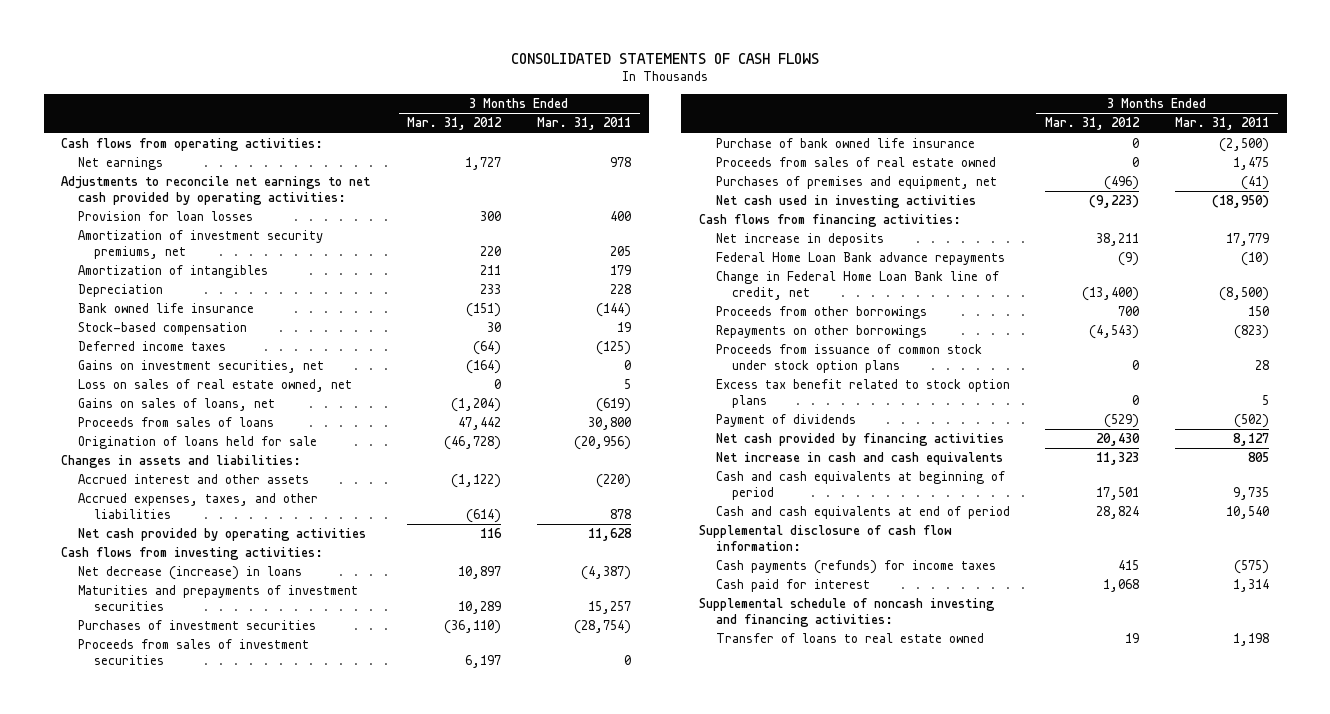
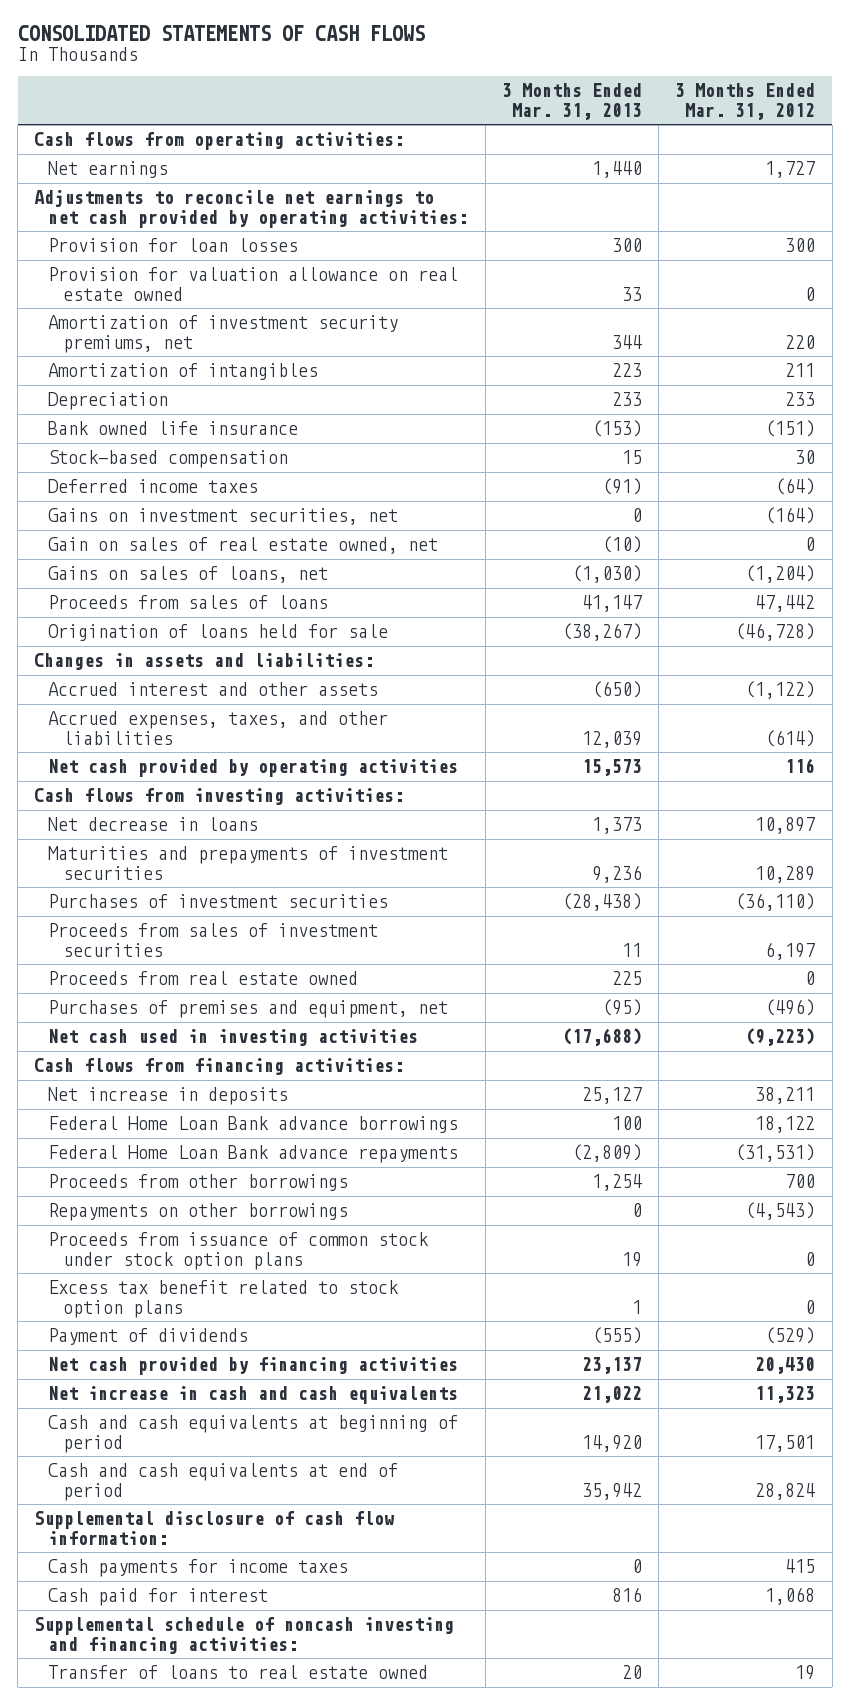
[537,117,632,131] Mar. 31, 2011 -> none
none -> [501,83,642,120] 3 Months Ended Mar. 31, 2013
none -> [48,267,459,301] Provision for valuation allowance on real estate owned
[77,379,352,393] Loss on sales of real estate owned, net -> [48,537,439,555] Gain on sales of real estate owned, net
[77,566,302,581] Net decrease (increase) in loans -> [48,817,259,832] Net decrease in loans
[715,138,975,149] Purchase of bank owned life insurance -> none
[715,157,996,168] Proceeds from sales of real estate owned -> [48,971,359,986] Proceeds from real estate owned
[715,271,999,301] Change in Federal Home Loan Bank line of credit, net -> none
none -> [48,1116,459,1134] Federal Home Loan Bank advance borrowings
[1118,252,1140,267] (9) -> [735,1144,816,1163] (31,531)
[715,560,996,575] Cash payments (refunds) for income taxes -> [48,1559,349,1578] Cash payments for income taxes

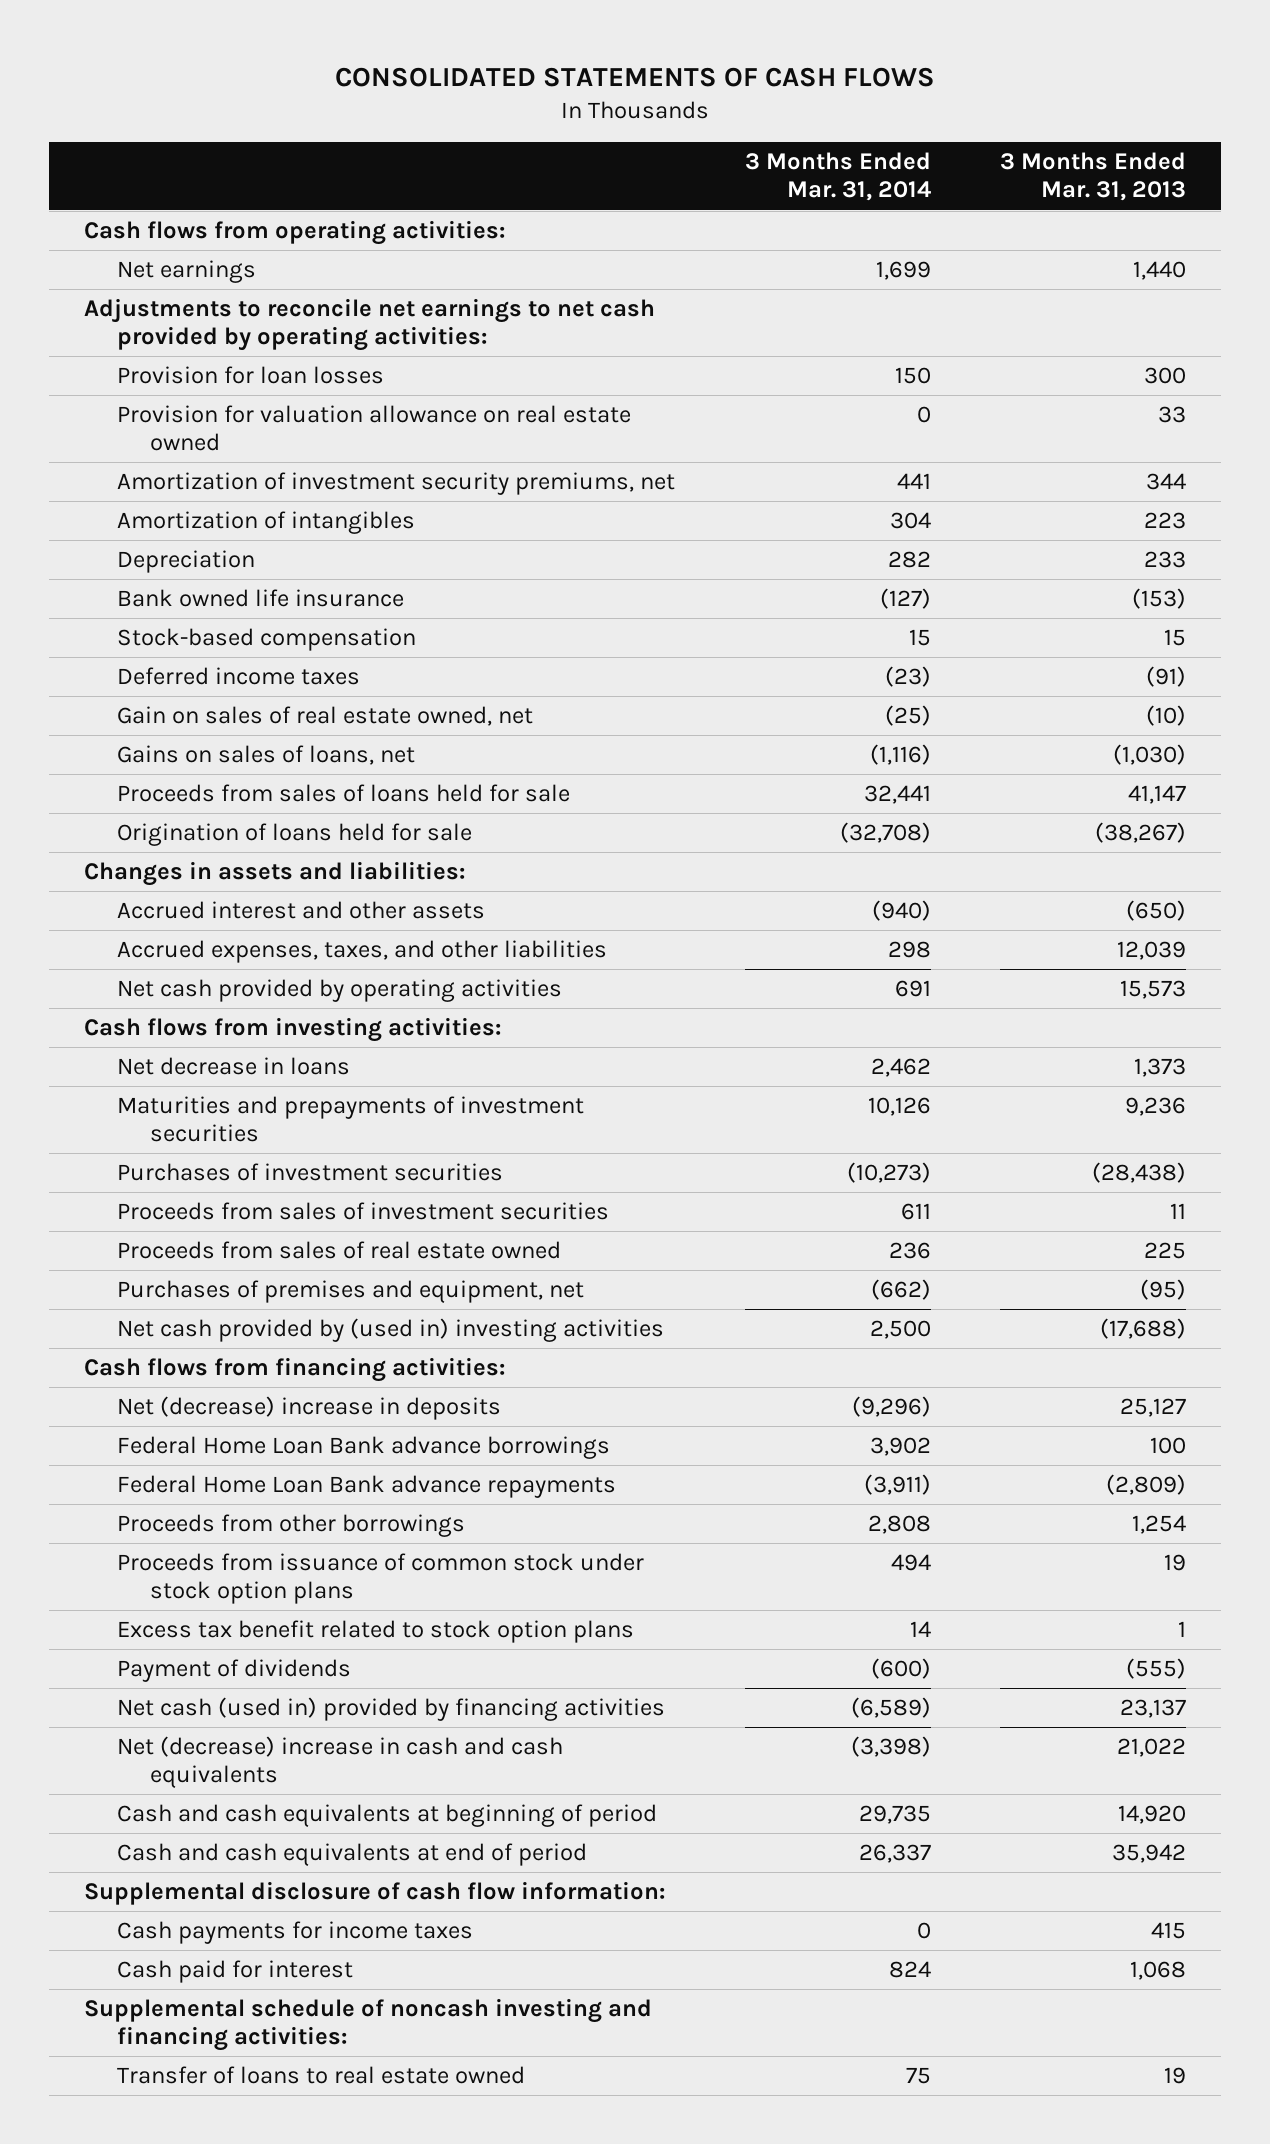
[675,83,816,120] 3 Months Ended Mar. 31, 2012 -> none
none -> [744,152,931,202] 3 Months Ended Mar. 31, 2014
[48,508,399,526] Gains on investment securities, net -> none
[48,595,329,610] Proceeds from sales of loans -> [117,784,571,803] Proceeds from sales of loans held for sale
[48,971,359,986] Proceeds from real estate owned -> [117,1241,562,1260] Proceeds from sales of real estate owned
[48,1029,419,1047] Net cash used in investing activities -> [117,1318,665,1343] Net cash provided by (used in) investing activities
[48,1087,289,1106] Net increase in deposits -> [117,1396,502,1421] Net (decrease) increase in deposits
[48,1203,349,1222] Repayments on other borrowings -> none
[48,1357,459,1376] Net cash provided by financing activities -> [117,1697,666,1722] Net cash (used in) provided by financing activities
[48,1386,459,1405] Net increase in cash and cash equivalents -> [117,1736,564,1789] Net (decrease) increase in cash and cash equivalents
[631,1559,642,1574] 0 -> [1151,1922,1187,1940] 415
[611,1587,642,1603] 816 -> [1130,1961,1187,1981] 1,068
[621,1665,642,1680] 20 -> [1164,2067,1187,2085] 19

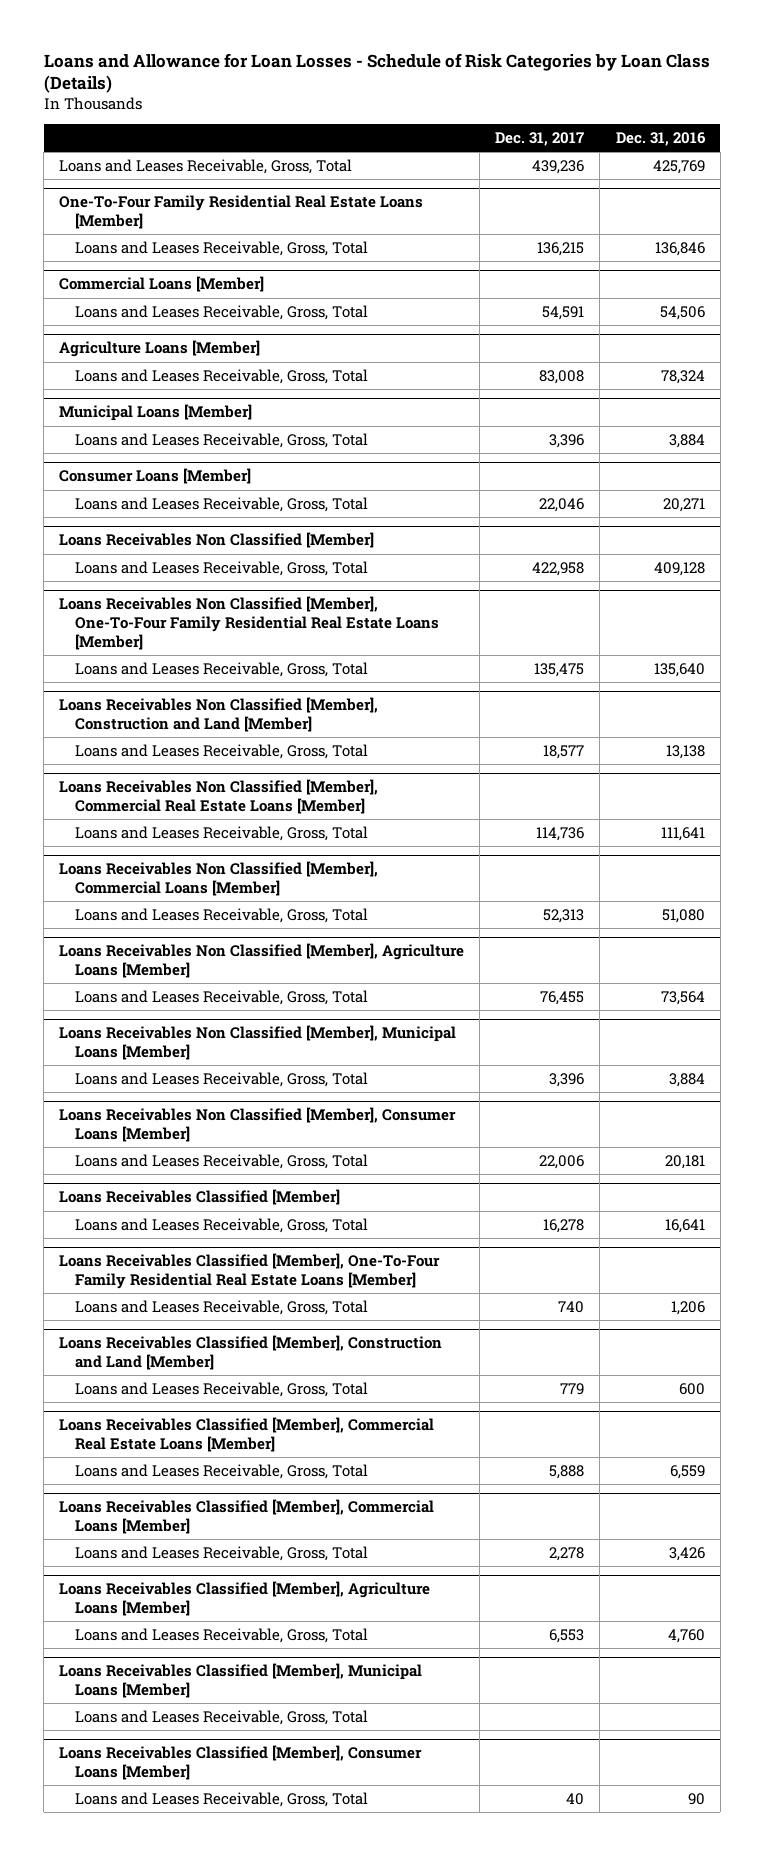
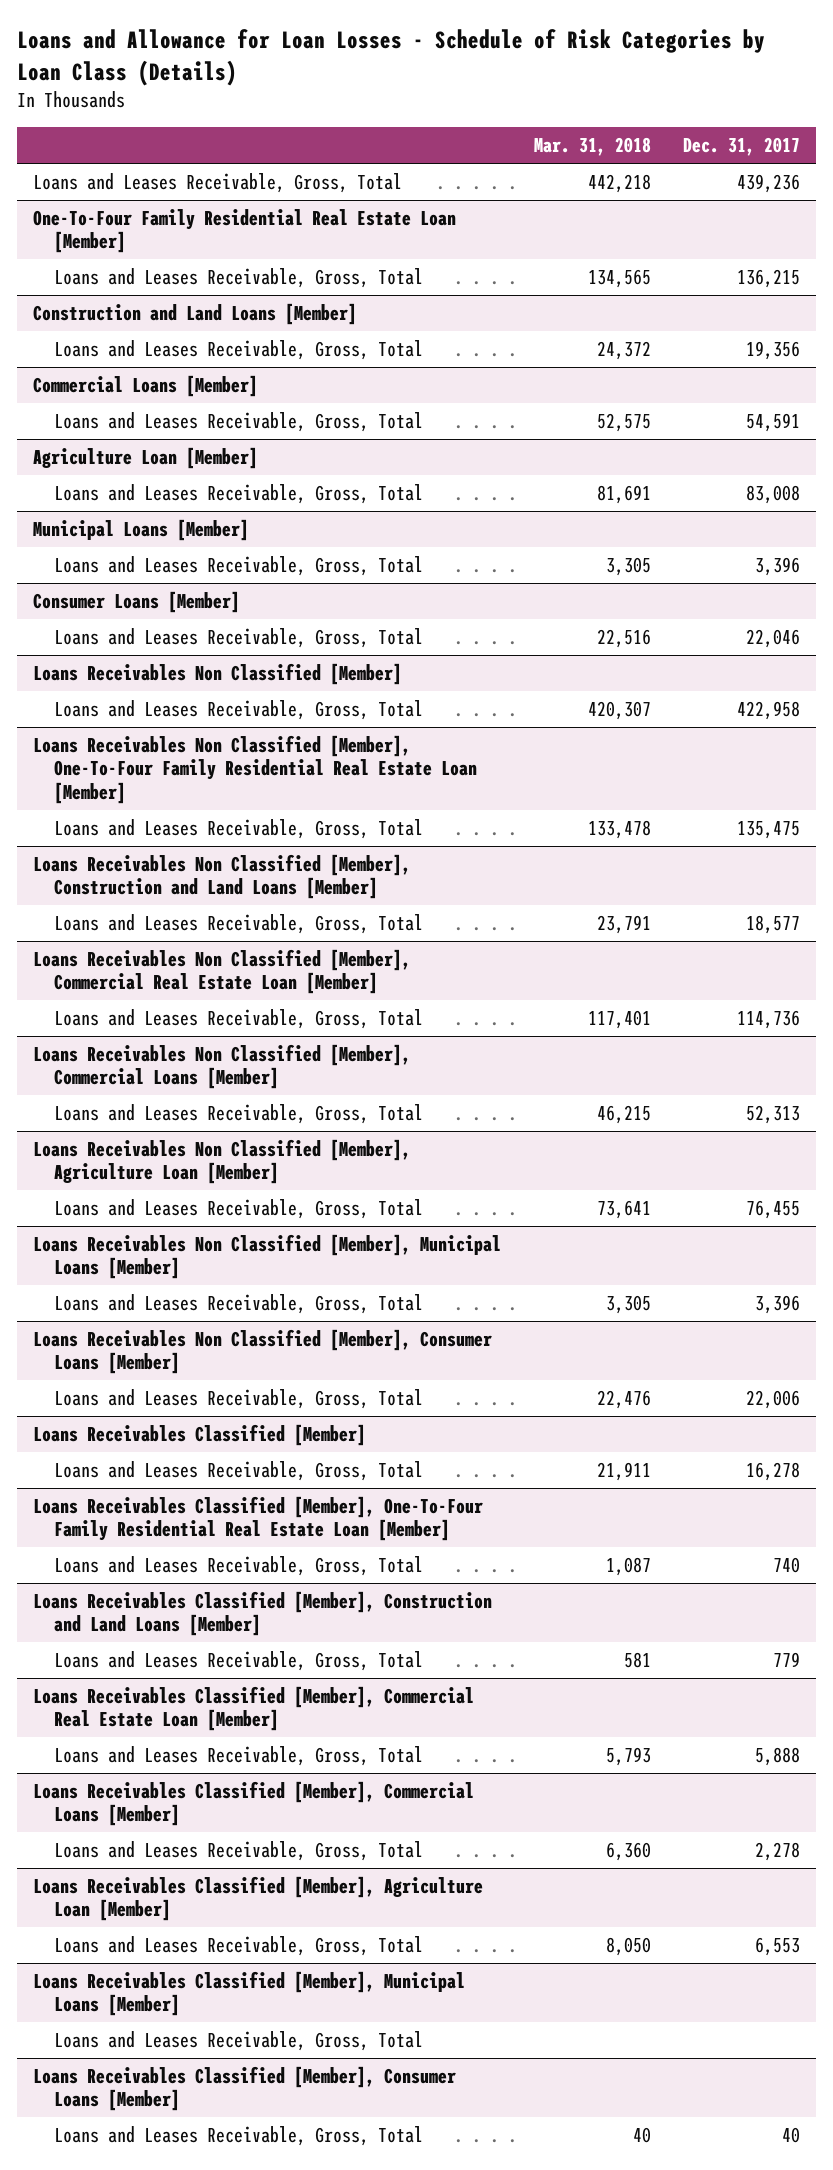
[615,132,706,147] Dec. 31, 2016 -> none
none -> [533,137,651,157] Mar. 31, 2018
[59,195,424,230] One-To-Four Family Residential Real Estate Loans [Member] -> [33,208,457,254] One-To-Four Family Residential Real Estate Loan [Member]
none -> [33,302,358,325] Construction and Land Loans [Member]
none -> [53,339,423,360] Loans and Leases Receivable, Gross, Total
[59,340,261,358] Agriculture Loans [Member] -> [33,446,259,469] Agriculture Loan [Member]
[59,596,440,650] Loans Receivables Non Classified [Member], One-To-Four Family Residential Real Estate Loans [Member] -> [33,734,477,804] Loans Receivables Non Classified [Member], One-To-Four Family Residential Real Estate Loan [Member]
[59,697,379,733] Loans Receivables Non Classified [Member], Construction and Land [Member] -> [33,853,412,900] Loans Receivables Non Classified [Member], Construction and Land Loans [Member]
[59,779,379,815] Loans Receivables Non Classified [Member], Commercial Real Estate Loans [Member] -> [33,948,412,995] Loans Receivables Non Classified [Member], Commercial Real Estate Loan [Member]
[59,943,465,979] Loans Receivables Non Classified [Member], Agriculture Loans [Member] -> [33,1138,412,1185] Loans Receivables Non Classified [Member], Agriculture Loan [Member]
[59,1253,441,1290] Loans Receivables Classified [Member], One-To-Four Family Residential Real Estate Loans [Member] -> [33,1495,484,1542] Loans Receivables Classified [Member], One-To-Four Family Residential Real Estate Loan [Member]
[59,1335,443,1371] Loans Receivables Classified [Member], Construction and Land [Member] -> [33,1590,493,1637] Loans Receivables Classified [Member], Construction and Land Loans [Member]
[59,1417,435,1453] Loans Receivables Classified [Member], Commercial Real Estate Loans [Member] -> [33,1685,475,1732] Loans Receivables Classified [Member], Commercial Real Estate Loan [Member]
[59,1581,431,1617] Loans Receivables Classified [Member], Agriculture Loans [Member] -> [33,1875,484,1922] Loans Receivables Classified [Member], Agriculture Loan [Member]

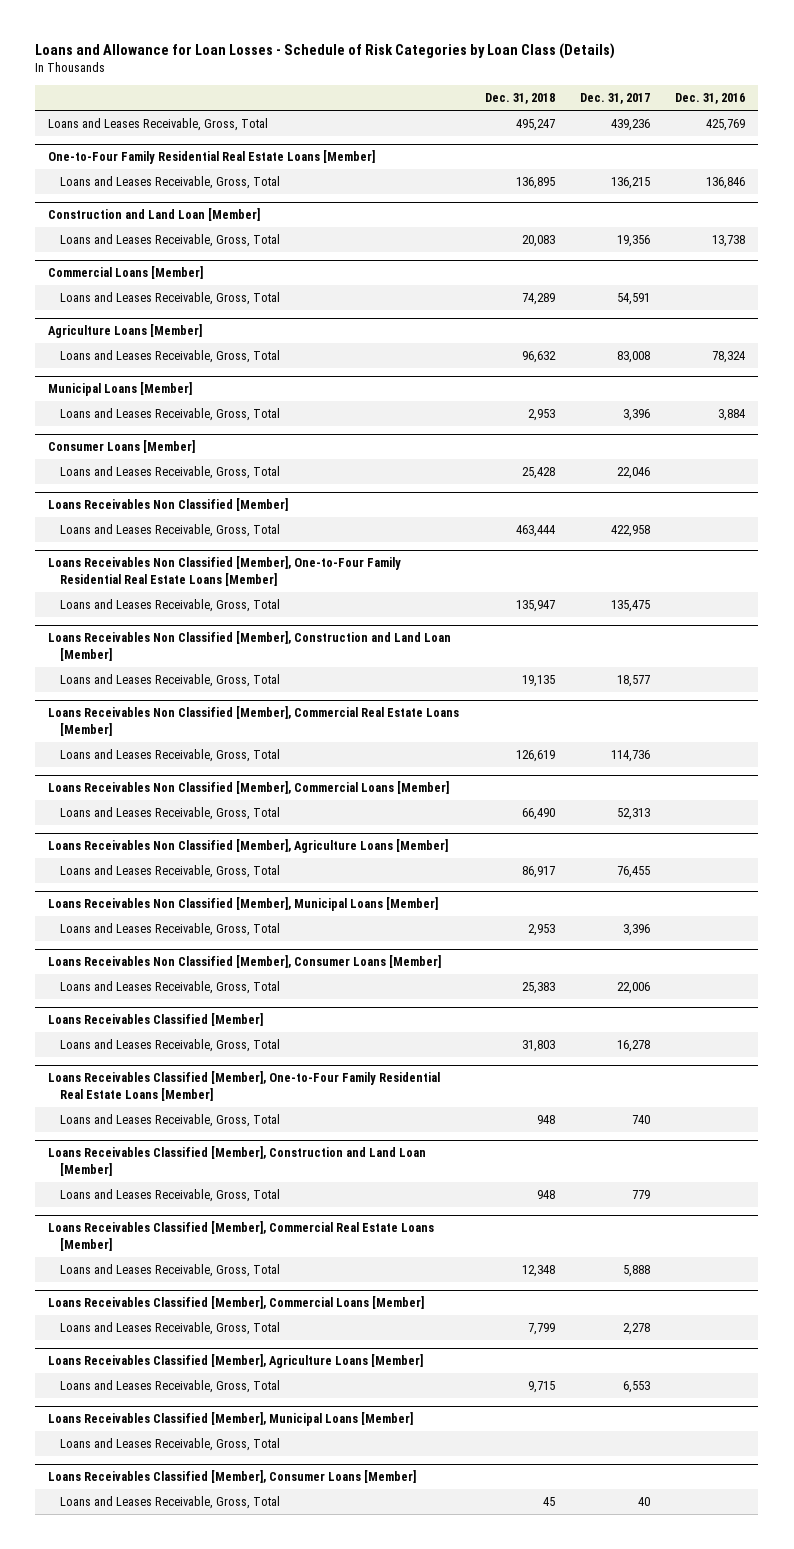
[533,137,651,157] Mar. 31, 2018 -> none
none -> [484,93,555,105] Dec. 31, 2018
none -> [675,93,746,105] Dec. 31, 2016
[33,208,457,254] One-To-Four Family Residential Real Estate Loan [Member] -> [48,150,376,165] One-to-Four Family Residential Real Estate Loans [Member]
[33,302,358,325] Construction and Land Loans [Member] -> [48,208,261,222] Construction and Land Loan [Member]
[33,446,259,469] Agriculture Loan [Member] -> [48,324,203,339] Agriculture Loans [Member]
[33,734,477,804] Loans Receivables Non Classified [Member], One-To-Four Family Residential Real Estate Loan [Member] -> [48,556,402,586] Loans Receivables Non Classified [Member], One-to-Four Family Residential Real Estate Loans [Member]
[33,853,412,900] Loans Receivables Non Classified [Member], Construction and Land Loans [Member] -> [48,631,452,661] Loans Receivables Non Classified [Member], Construction and Land Loan [Member]
[33,948,412,995] Loans Receivables Non Classified [Member], Commercial Real Estate Loan [Member] -> [48,706,460,736] Loans Receivables Non Classified [Member], Commercial Real Estate Loans [Member]
[33,1138,412,1185] Loans Receivables Non Classified [Member], Agriculture Loan [Member] -> [48,839,449,854] Loans Receivables Non Classified [Member], Agriculture Loans [Member]
[33,1495,484,1542] Loans Receivables Classified [Member], One-To-Four Family Residential Real Estate Loan [Member] -> [48,1071,441,1101] Loans Receivables Classified [Member], One-to-Four Family Residential Real Estate Loans [Member]
[33,1590,493,1637] Loans Receivables Classified [Member], Construction and Land Loans [Member] -> [48,1146,427,1176] Loans Receivables Classified [Member], Construction and Land Loan [Member]
[33,1685,475,1732] Loans Receivables Classified [Member], Commercial Real Estate Loan [Member] -> [48,1221,435,1251] Loans Receivables Classified [Member], Commercial Real Estate Loans [Member]
[33,1875,484,1922] Loans Receivables Classified [Member], Agriculture Loan [Member] -> [48,1354,424,1369] Loans Receivables Classified [Member], Agriculture Loans [Member]

